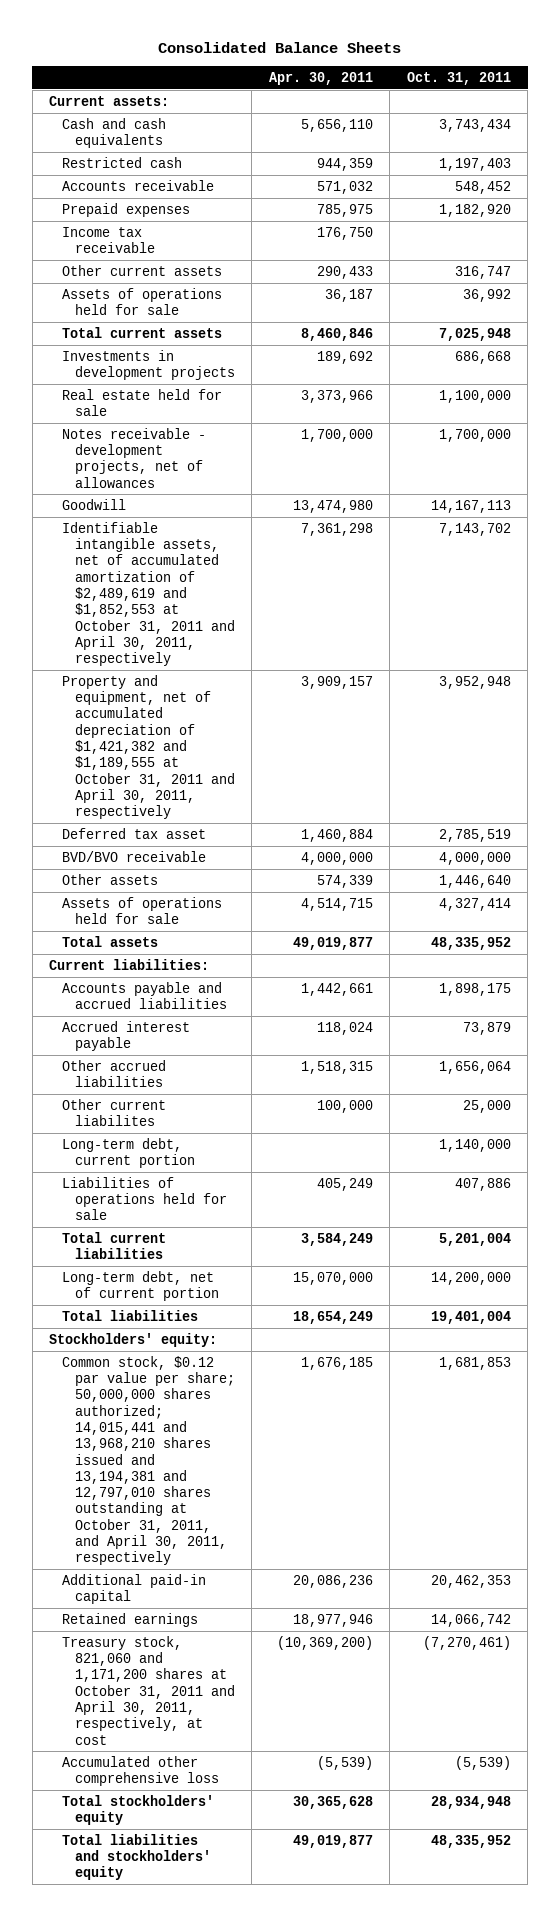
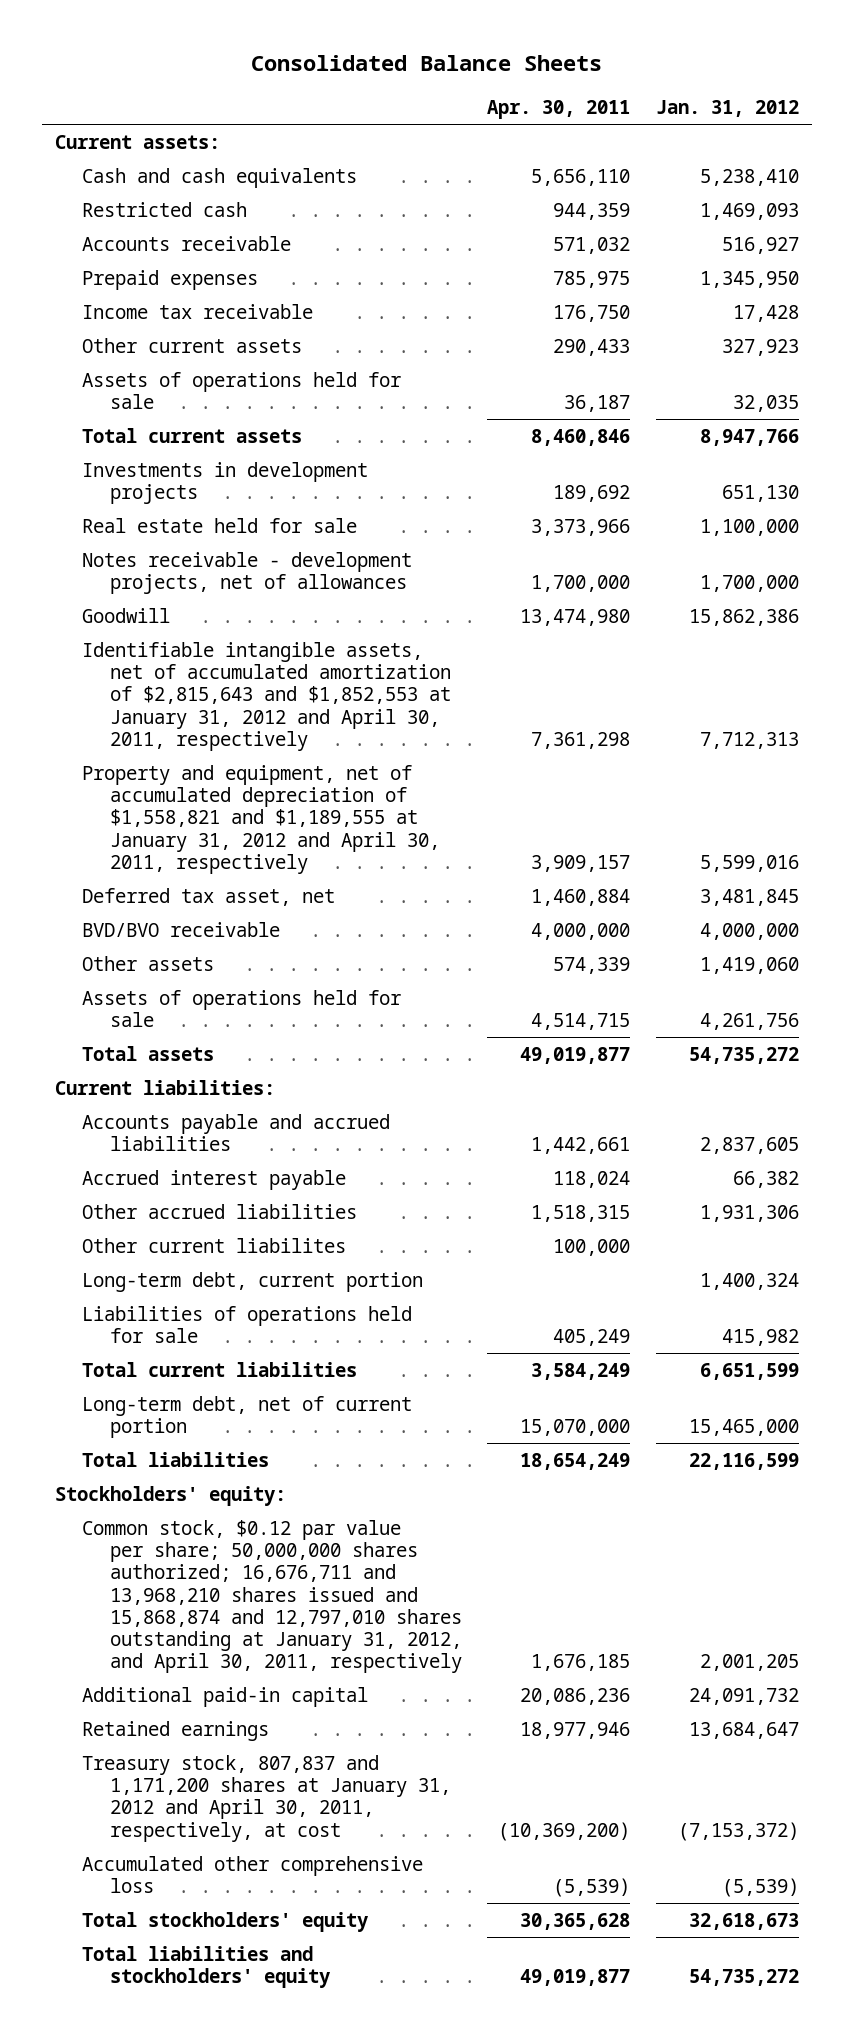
[406,71,511,85] Oct. 31, 2011 -> none
none -> [656,100,800,118] Jan. 31, 2012
[62,521,235,667] Identifiable intangible assets, net of accumulated amortization of $2,489,619 and $1,852,553 at October 31, 2011 and April 30, 2011, respectively -> [82,641,451,751] Identifiable intangible assets, net of accumulated amortization of $2,815,643 and $1,852,553 at January 31, 2012 and April 30, 2011, respectively
[62,674,235,820] Property and equipment, net of accumulated depreciation of $1,421,382 and $1,189,555 at October 31, 2011 and April 30, 2011, respectively -> [82,764,440,874] Property and equipment, net of accumulated depreciation of $1,558,821 and $1,189,555 at January 31, 2012 and April 30, 2011, respectively
[62,827,207,839] Deferred tax asset -> [82,887,336,906] Deferred tax asset, net
[62,1355,235,1566] Common stock, $0.12 par value per share; 50,000,000 shares authorized; 14,015,441 and 13,968,210 shares issued and 13,194,381 and 12,797,010 shares outstanding at October 31, 2011, and April 30, 2011, respectively -> [82,1519,462,1674] Common stock, $0.12 par value per share; 50,000,000 shares authorized; 16,676,711 and 13,968,210 shares issued and 15,868,874 and 12,797,010 shares outstanding at January 31, 2012, and April 30, 2011, respectively
[62,1635,235,1745] Treasury stock, 821,060 and 1,171,200 shares at October 31, 2011 and April 30, 2011, respectively, at cost -> [82,1754,451,1842] Treasury stock, 807,837 and 1,171,200 shares at January 31, 2012 and April 30, 2011, respectively, at cost

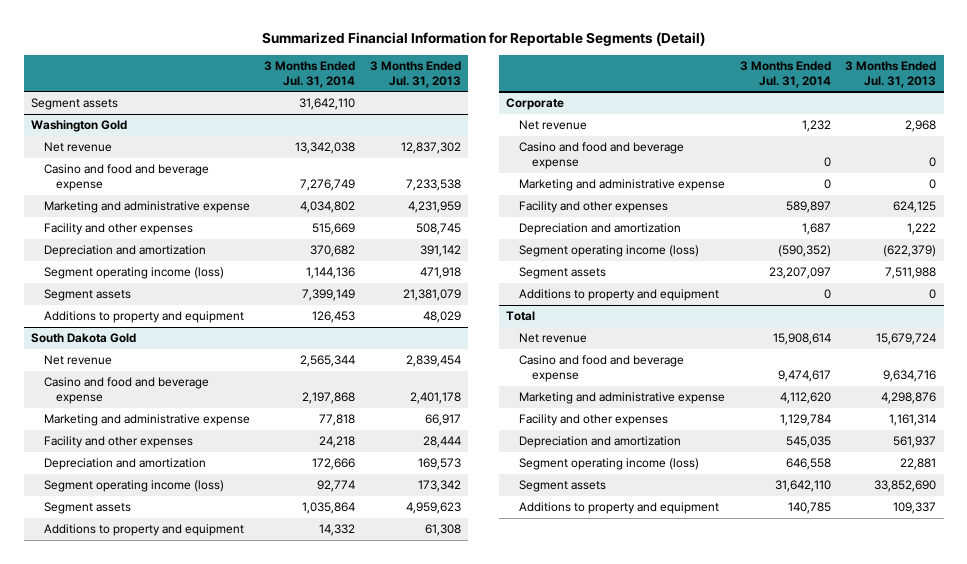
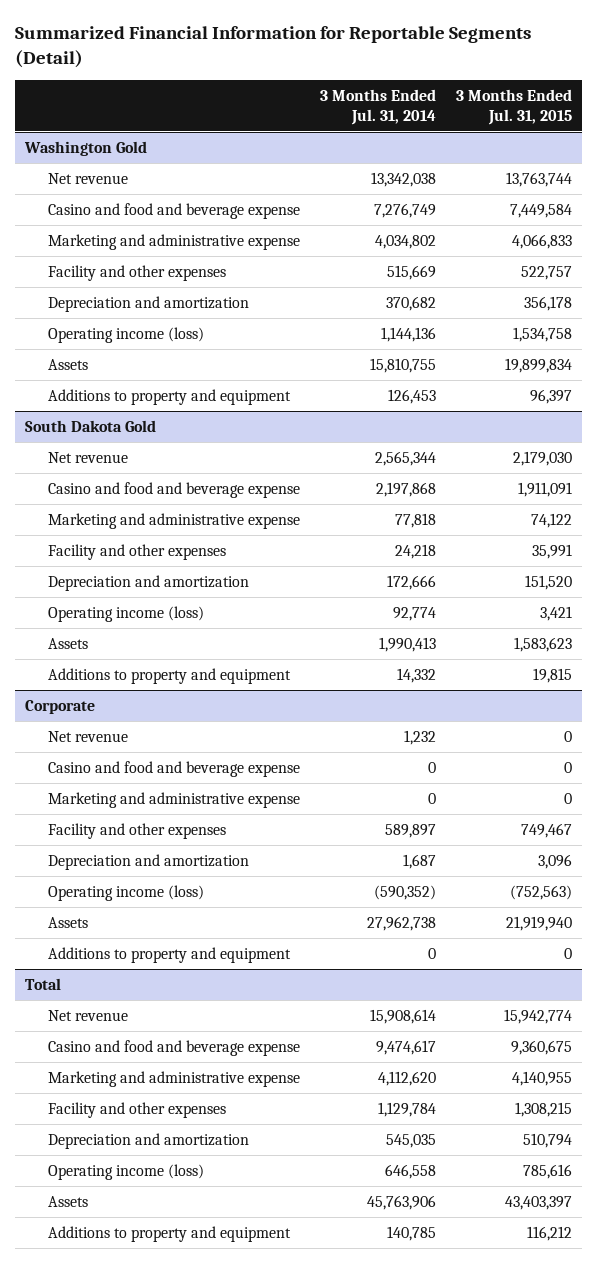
[370,61,462,88] 3 Months Ended Jul. 31, 2013 -> none
none -> [456,88,573,125] 3 Months Ended Jul. 31, 2015
[31,98,119,111] Segment assets -> none
[43,267,224,280] Segment operating income (loss) -> [48,326,205,343] Operating income (loss)
[43,289,131,302] Segment assets -> [48,358,89,370] Assets
[302,289,356,302] 7,399,149 -> [370,357,437,373] 15,810,755
[43,480,224,493] Segment operating income (loss) -> [48,605,205,622] Operating income (loss)
[43,502,131,515] Segment assets -> [48,637,89,649] Assets
[302,502,356,515] 1,035,864 -> [379,636,437,652] 1,990,413
[518,245,699,258] Segment operating income (loss) -> [48,884,205,901] Operating income (loss)
[518,267,606,280] Segment assets -> [48,916,89,928] Assets
[768,267,831,280] 23,207,097 -> [367,915,437,931] 27,962,738
[518,458,699,471] Segment operating income (loss) -> [48,1163,205,1180] Operating income (loss)
[518,480,606,493] Segment assets -> [48,1195,89,1207] Assets
[774,480,831,493] 31,642,110 -> [367,1194,437,1210] 45,763,906

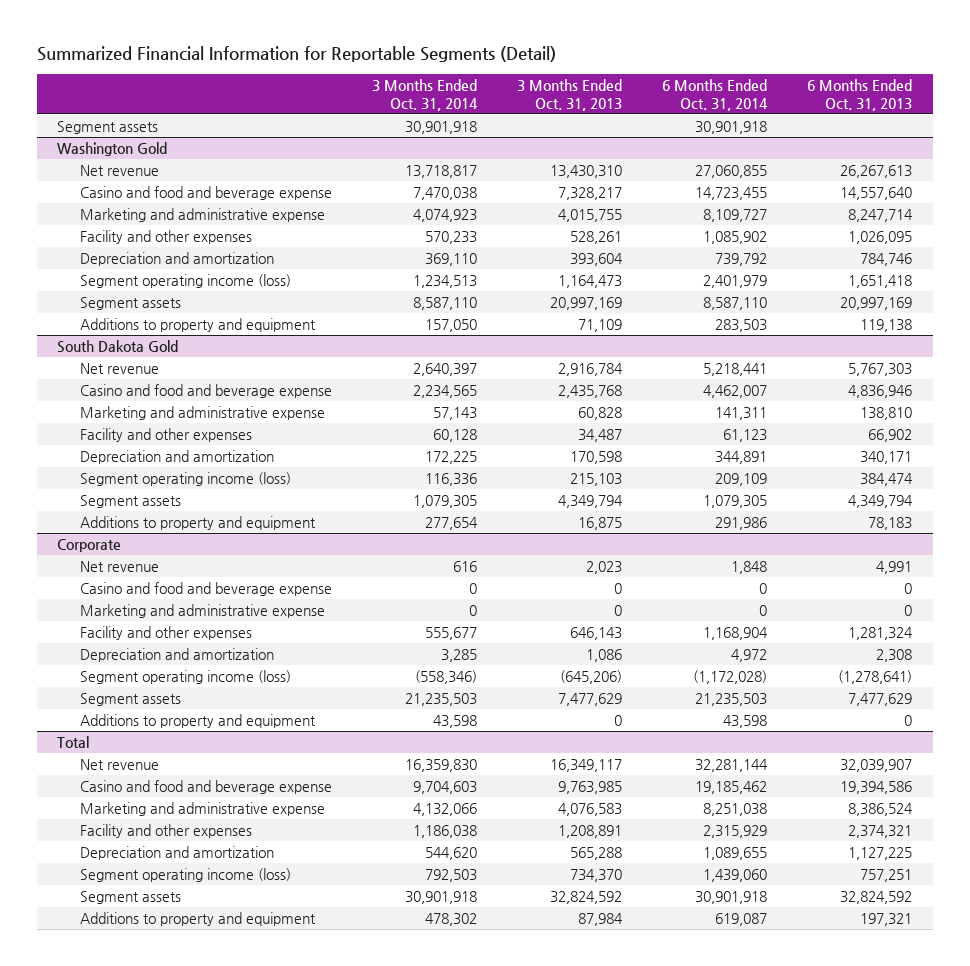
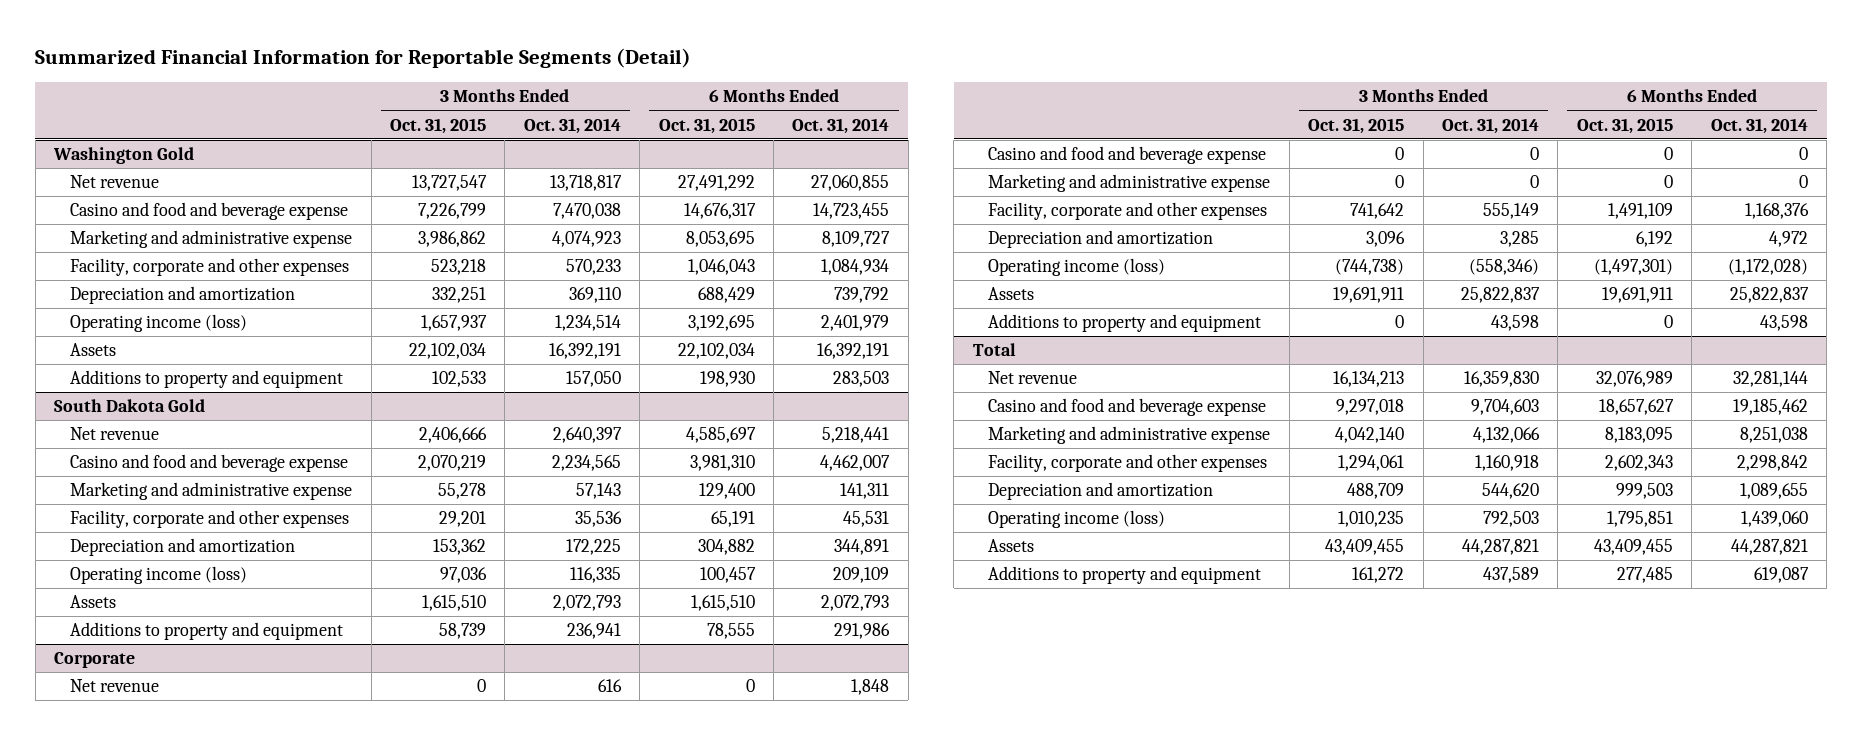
[517,78,623,111] 3 Months Ended Oct. 31, 2013 -> none
[807,78,913,111] 6 Months Ended Oct. 31, 2013 -> none
none -> [390,117,487,134] Oct. 31, 2015
none -> [658,117,755,134] Oct. 31, 2015
[57,121,159,135] Segment assets -> none
[79,230,252,245] Facility and other expenses -> [70,258,350,277] Facility, corporate and other expenses
[703,231,768,245] 1,085,902 -> [821,259,890,276] 1,084,934
[79,274,291,289] Segment operating income (loss) -> [70,314,248,333] Operating income (loss)
[412,275,477,289] 1,234,513 -> [554,315,621,332] 1,234,514
[79,297,181,311] Segment assets -> [70,343,117,357] Assets
[412,297,477,311] 8,587,110 -> [548,343,621,360] 16,392,191
[703,297,768,311] 8,587,110 -> [817,343,890,360] 16,392,191
[79,428,252,443] Facility and other expenses -> [70,510,350,529] Facility, corporate and other expenses
[432,429,477,443] 60,128 -> [574,511,622,528] 35,536
[723,429,768,443] 61,123 -> [843,511,890,528] 45,531
[79,472,291,487] Segment operating income (loss) -> [70,566,248,585] Operating income (loss)
[424,473,477,487] 116,336 -> [569,567,621,584] 116,335
[79,495,181,509] Segment assets -> [70,595,117,609] Assets
[412,495,477,509] 1,079,305 -> [552,595,621,612] 2,072,793
[703,495,768,509] 1,079,305 -> [821,595,890,612] 2,072,793
[424,517,478,531] 277,654 -> [566,623,621,640] 236,941
[79,626,252,641] Facility and other expenses -> [988,202,1268,221] Facility, corporate and other expenses
[424,627,477,641] 555,677 -> [1483,203,1540,220] 555,149
[703,627,769,641] 1,168,904 -> [1744,203,1809,220] 1,168,376
[79,670,291,685] Segment operating income (loss) -> [988,258,1166,277] Operating income (loss)
[79,693,181,707] Segment assets -> [988,287,1035,301] Assets
[404,693,477,707] 21,235,503 -> [1461,287,1541,304] 25,822,837
[695,693,768,707] 21,235,503 -> [1729,287,1809,304] 25,822,837
[79,824,252,839] Facility and other expenses -> [988,454,1268,473] Facility, corporate and other expenses
[412,825,477,839] 1,186,038 -> [1475,455,1540,472] 1,160,918
[703,825,768,839] 2,315,929 -> [1736,455,1808,472] 2,298,842
[79,868,291,883] Segment operating income (loss) -> [988,510,1166,529] Operating income (loss)
[79,891,181,905] Segment assets -> [988,539,1035,553] Assets
[404,891,477,905] 30,901,918 -> [1462,539,1540,556] 44,287,821
[695,891,768,905] 30,901,918 -> [1730,539,1808,556] 44,287,821
[424,913,477,927] 478,302 -> [1483,567,1540,584] 437,589

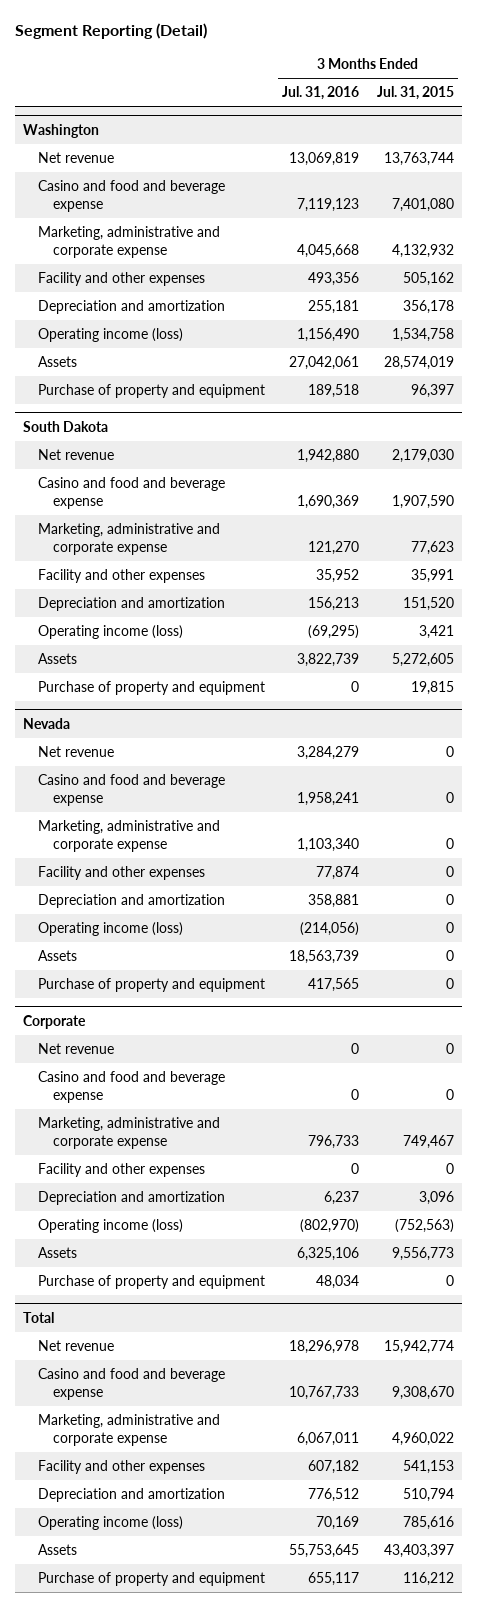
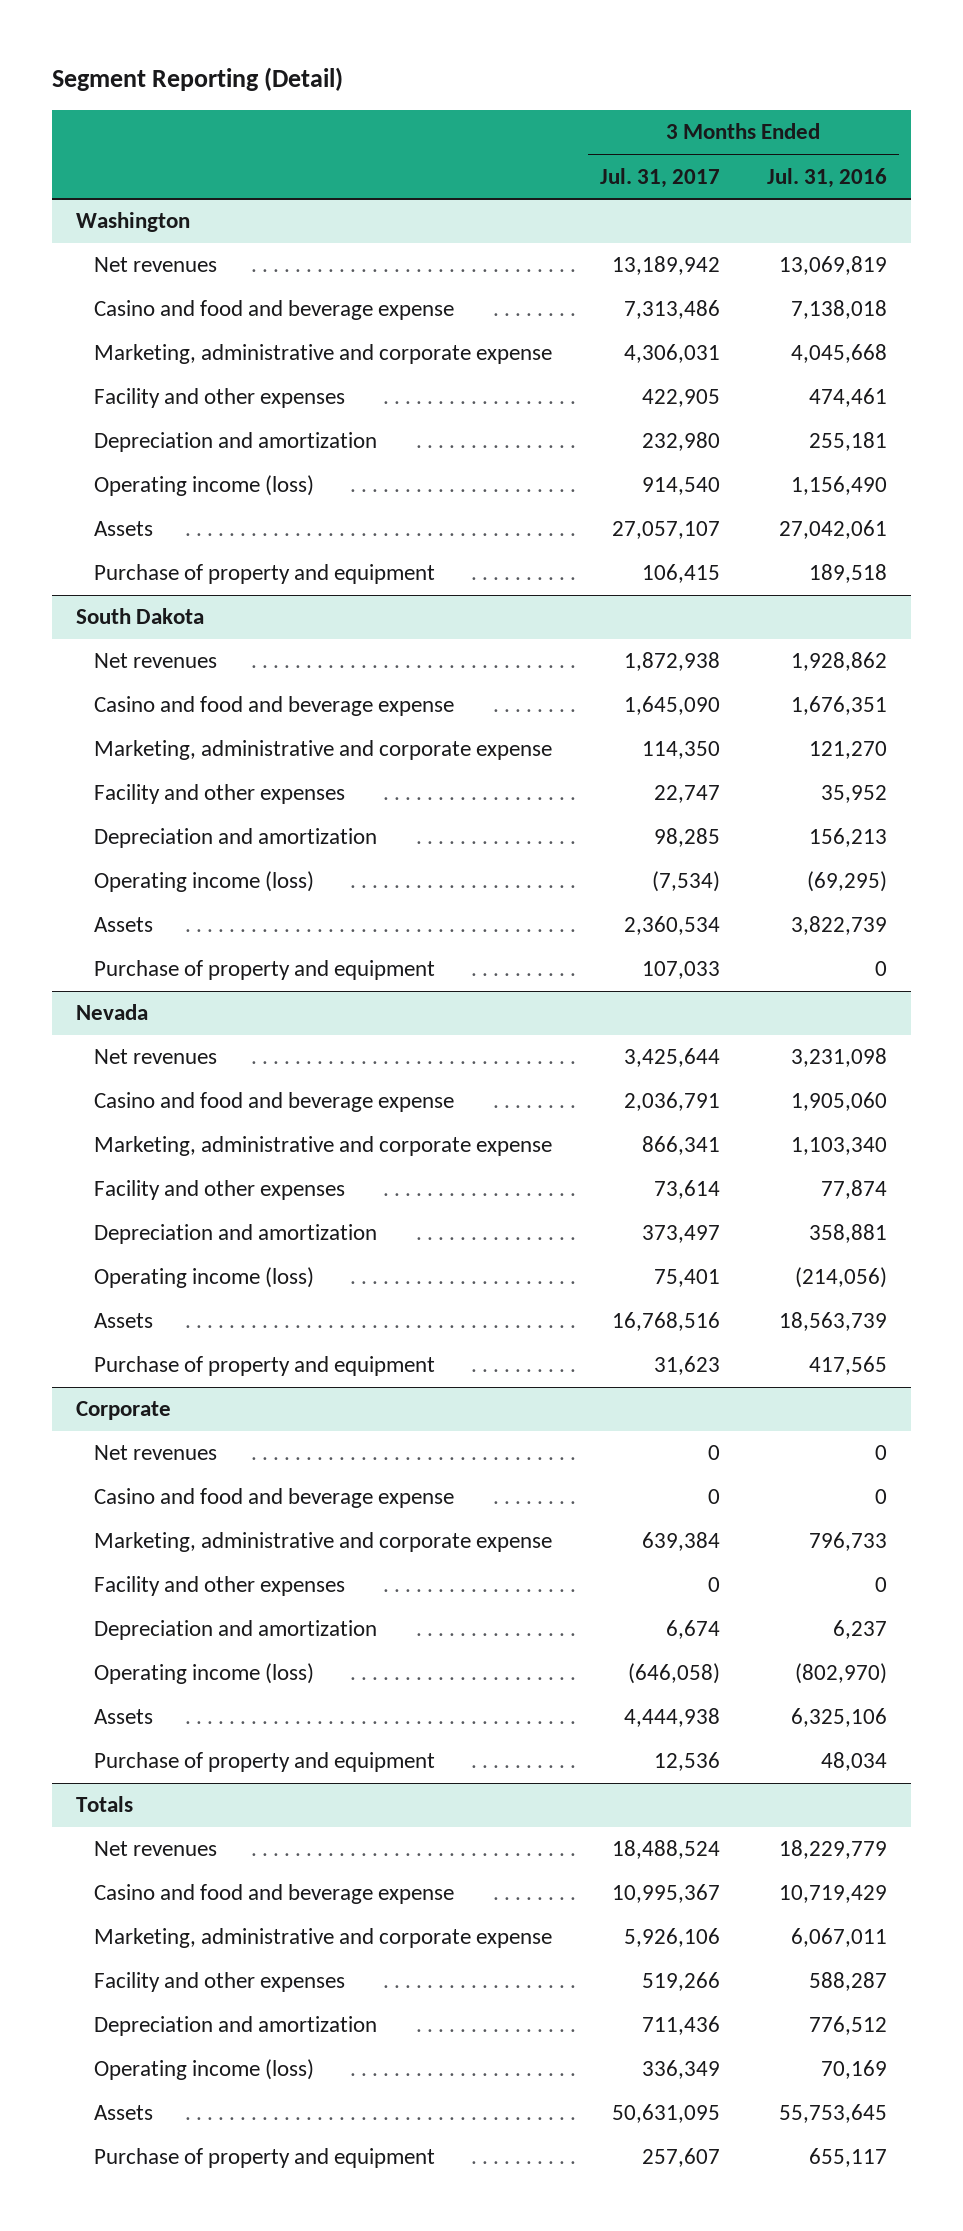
[376,86,454,101] Jul. 31, 2015 -> none
none -> [599,167,720,188] Jul. 31, 2017
[38,152,115,164] Net revenue -> [94,257,218,273] Net revenues
[297,197,360,212] 7,119,123 -> [790,300,887,320] 7,138,018
[308,272,360,287] 493,356 -> [808,388,887,408] 474,461
[38,449,115,461] Net revenue -> [94,653,218,669] Net revenues
[297,449,360,464] 1,942,880 -> [790,652,887,672] 1,928,862
[297,494,360,509] 1,690,369 -> [790,696,887,716] 1,676,351
[38,746,115,758] Net revenue -> [94,1049,218,1065] Net revenues
[297,746,360,761] 3,284,279 -> [790,1048,887,1068] 3,231,098
[297,791,360,806] 1,958,241 -> [790,1092,887,1112] 1,905,060
[38,1043,115,1055] Net revenue -> [94,1445,218,1461] Net revenues
[23,1312,55,1324] Total -> [75,1796,133,1813] Totals
[38,1340,115,1352] Net revenue -> [94,1841,218,1857] Net revenues
[289,1340,360,1355] 18,296,978 -> [778,1840,887,1860] 18,229,779
[289,1385,360,1400] 10,767,733 -> [778,1885,887,1904] 10,719,429
[308,1460,360,1475] 607,182 -> [808,1972,887,1992] 588,287

